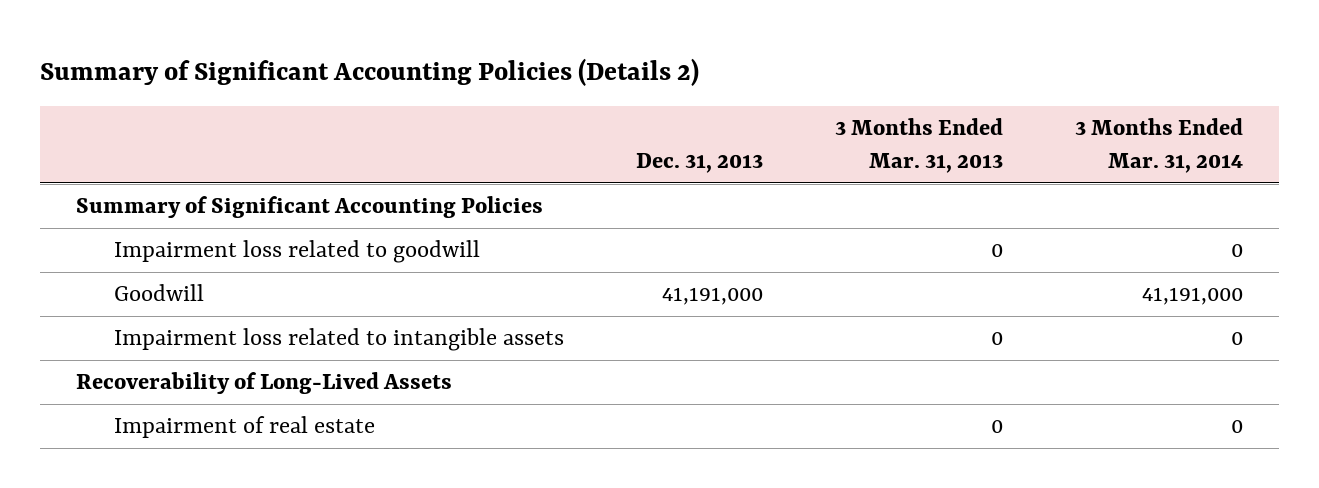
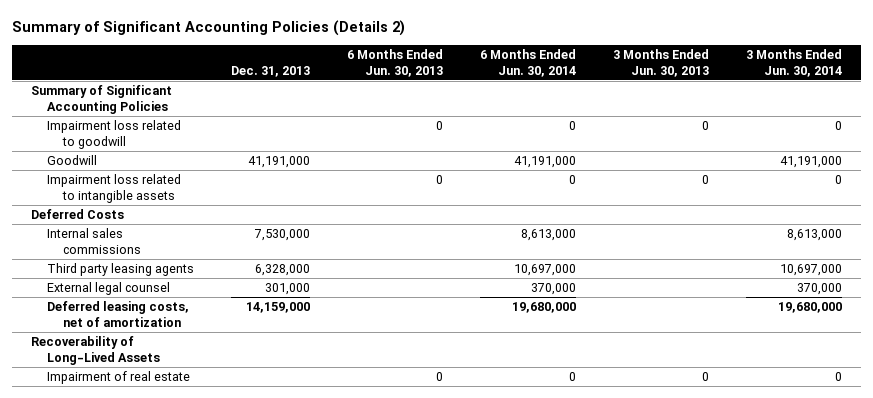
[835,118,1004,174] 3 Months Ended Mar. 31, 2013 -> none
[1074,118,1243,174] 3 Months Ended Mar. 31, 2014 -> none
none -> [347,48,444,77] 6 Months Ended Jun. 30, 2013
none -> [480,48,577,77] 6 Months Ended Jun. 30, 2014
none -> [613,48,710,77] 3 Months Ended Jun. 30, 2013
none -> [746,48,843,77] 3 Months Ended Jun. 30, 2014
none -> [30,209,124,220] Deferred Costs
none -> [47,228,142,255] Internal sales commissions
none -> [47,263,195,277] Third party leasing agents
none -> [47,282,171,296] External legal counsel
none -> [47,301,190,328] Deferred leasing costs, net of amortization

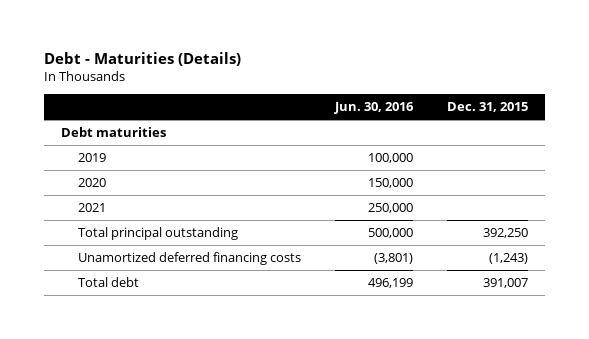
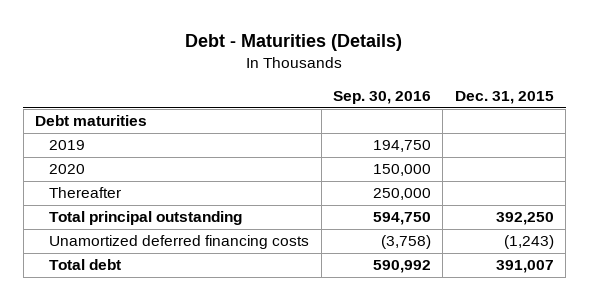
[333,102,414,115] Jun. 30, 2016 -> none
none -> [332,91,431,105] Sep. 30, 2016
[77,203,106,213] 2021 -> [49,187,122,199] Thereafter

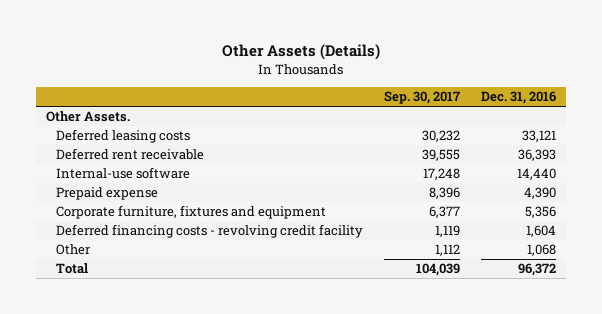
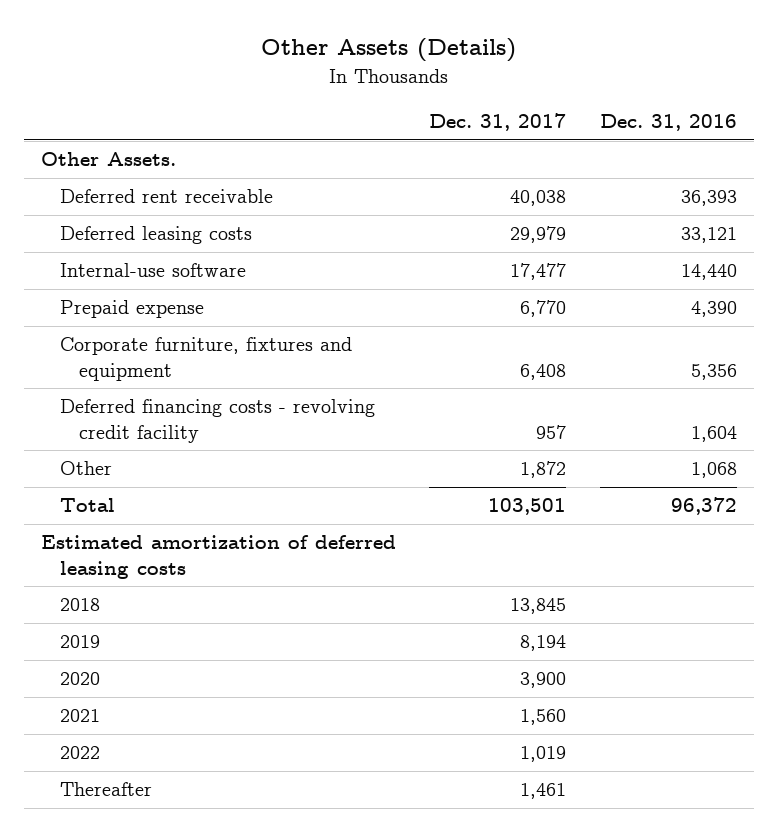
[383,91,460,105] Sep. 30, 2017 -> none
none -> [429,113,567,132] Dec. 31, 2017
[55,129,190,144] Deferred leasing costs -> [59,226,252,245] Deferred leasing costs
none -> [40,535,396,579] Estimated amortization of deferred leasing costs
none -> [59,598,100,612] 2018
none -> [59,635,100,649] 2019
none -> [59,672,100,686] 2020
none -> [59,709,100,723] 2021
none -> [59,746,100,760] 2022
none -> [59,782,152,797] Thereafter

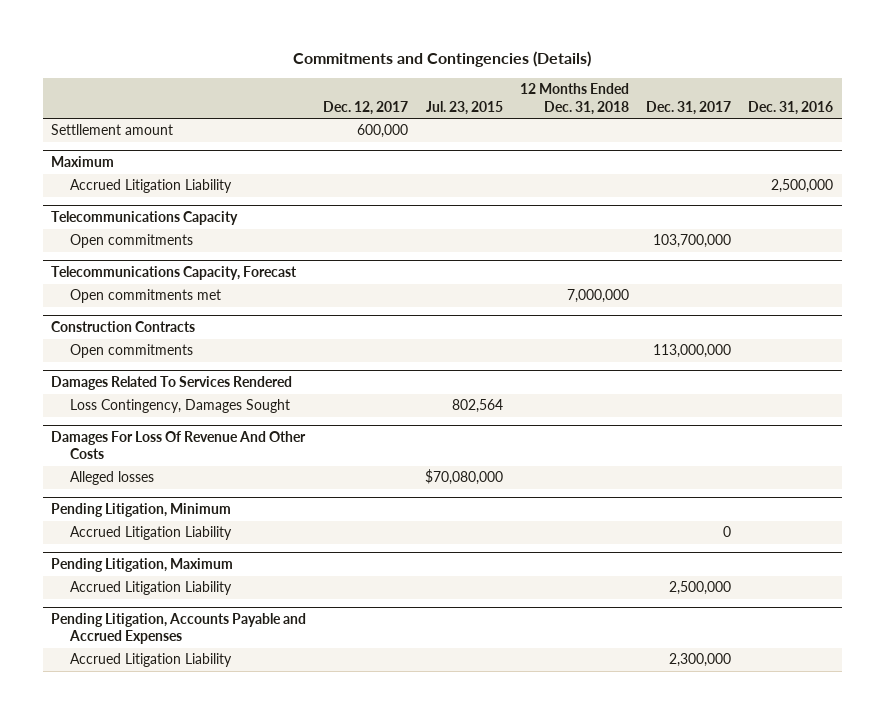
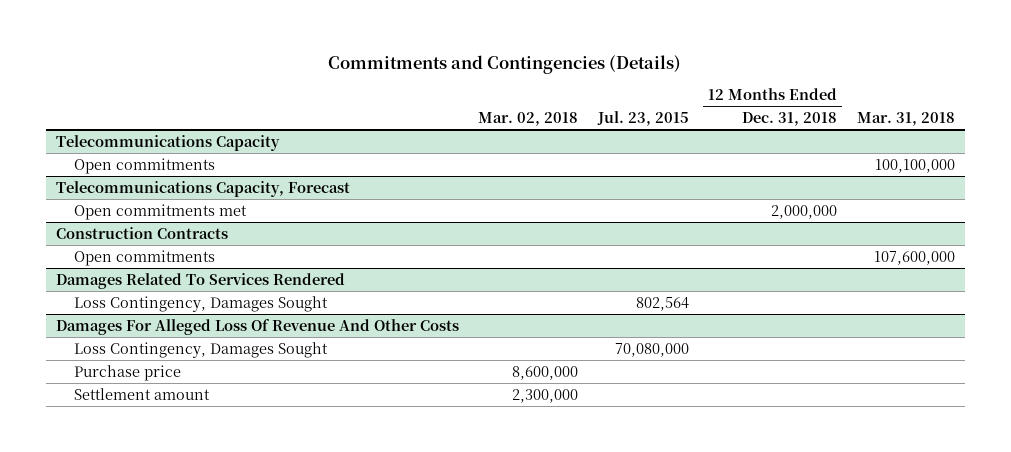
[323,100,409,115] Dec. 12, 2017 -> none
[646,100,732,115] Dec. 31, 2017 -> none
[748,100,834,115] Dec. 31, 2016 -> none
none -> [478,112,579,127] Mar. 02, 2018
none -> [856,112,955,127] Mar. 31, 2018
[51,124,174,136] Settllement amount -> none
[51,156,115,168] Maximum -> none
[69,179,232,194] Accrued Litigation Liability -> none
[567,289,630,304] 7,000,000 -> [771,204,838,219] 2,000,000
[69,471,154,486] Alleged losses -> none
[51,503,232,518] Pending Litigation, Minimum -> none
[69,526,232,541] Accrued Litigation Liability -> none
[51,558,234,573] Pending Litigation, Maximum -> none
[69,581,232,596] Accrued Litigation Liability -> none
[51,613,307,645] Pending Litigation, Accounts Payable and Accrued Expenses -> none
[69,653,232,668] Accrued Litigation Liability -> none
[51,431,307,460] Damages For Loss Of Revenue And Other Costs -> [55,318,459,335] Damages For Alleged Loss Of Revenue And Other Costs
none -> [74,341,329,358] Loss Contingency, Damages Sought
none -> [74,364,182,381] Purchase price
none -> [74,387,211,400] Settlement amount

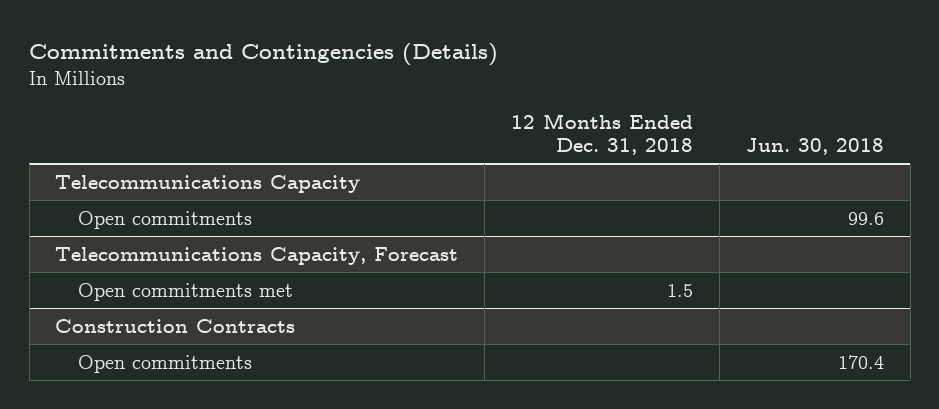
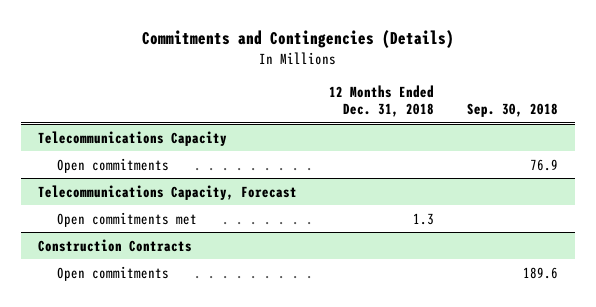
[745,137,884,155] Jun. 30, 2018 -> none
none -> [467,103,559,118] Sep. 30, 2018
[667,283,694,297] 1.5 -> [413,212,435,225] 1.3

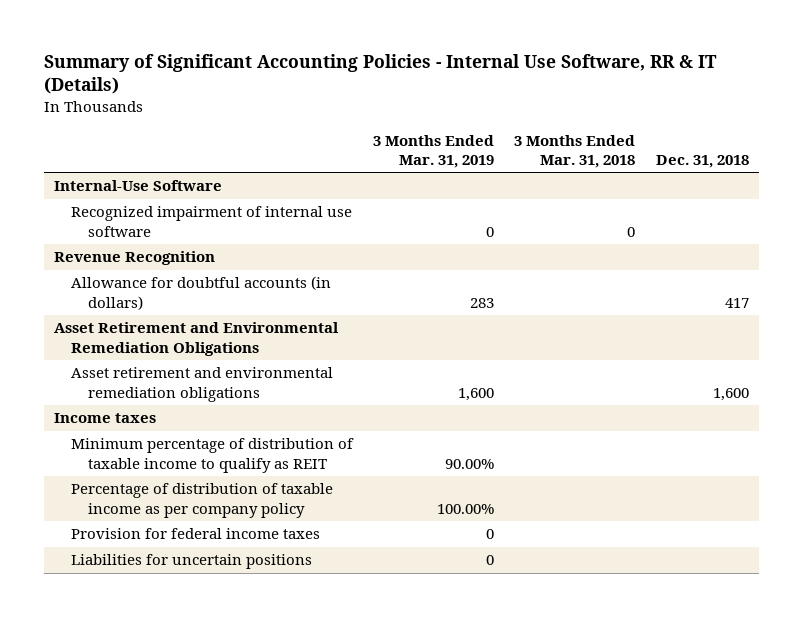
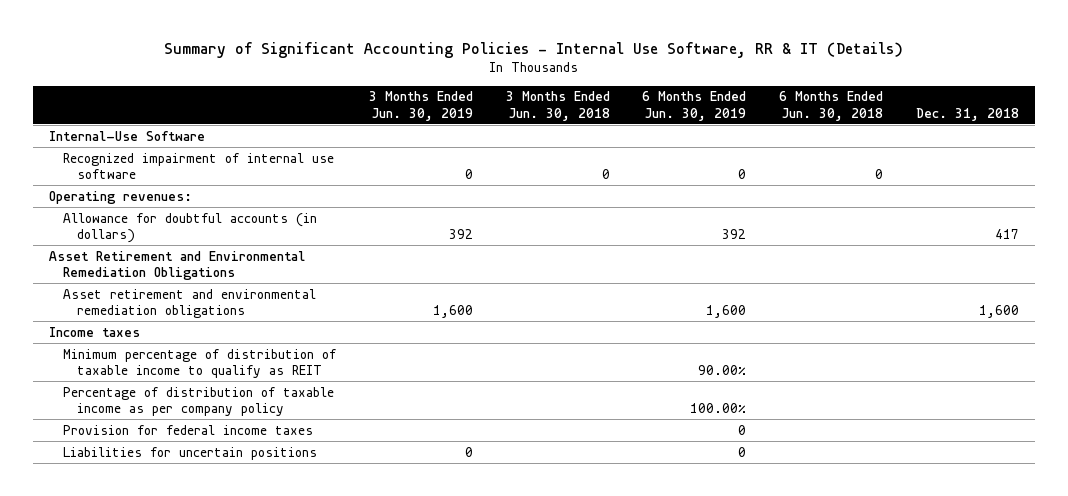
[373,134,495,168] 3 Months Ended Mar. 31, 2019 -> none
[514,134,636,168] 3 Months Ended Mar. 31, 2018 -> none
none -> [368,91,473,121] 3 Months Ended Jun. 30, 2019
none -> [505,91,610,121] 3 Months Ended Jun. 30, 2018
none -> [642,91,747,121] 6 Months Ended Jun. 30, 2019
none -> [779,91,884,121] 6 Months Ended Jun. 30, 2018
[54,251,216,266] Revenue Recognition -> [49,190,193,204] Operating revenues:

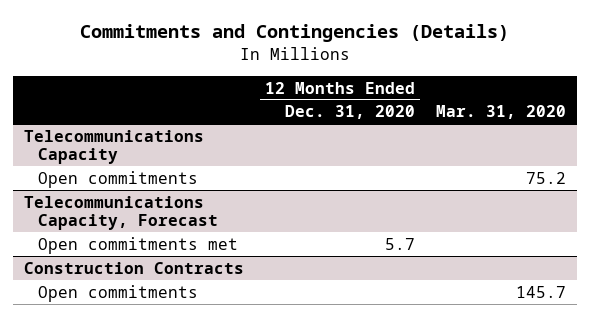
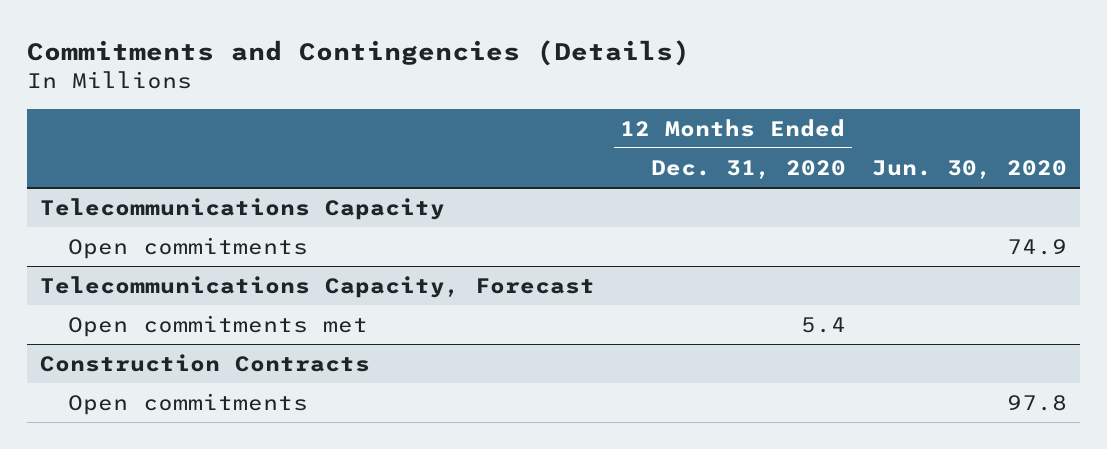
[436,105,567,120] Mar. 31, 2020 -> none
none -> [871,159,1067,179] Jun. 30, 2020
[384,237,415,250] 5.7 -> [800,316,846,333] 5.4

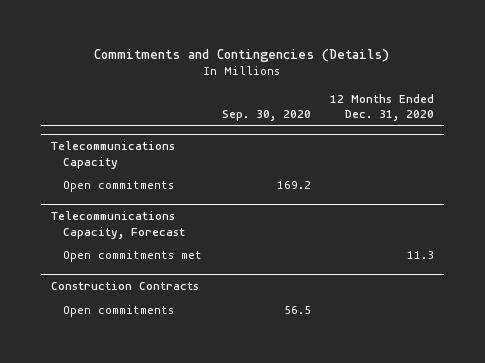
[871,159,1067,179] Jun. 30, 2020 -> none
none -> [221,110,311,122] Sep. 30, 2020
[800,316,846,333] 5.4 -> [406,250,434,259] 11.3

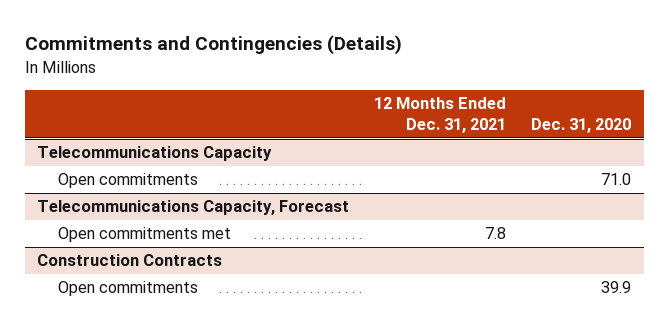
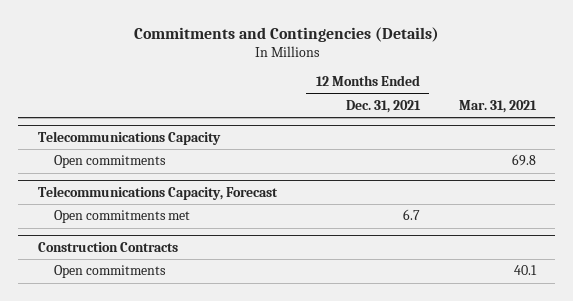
[531,118,632,134] Dec. 31, 2020 -> none
none -> [458,99,537,113] Mar. 31, 2021
[485,227,507,240] 7.8 -> [402,209,420,221] 6.7

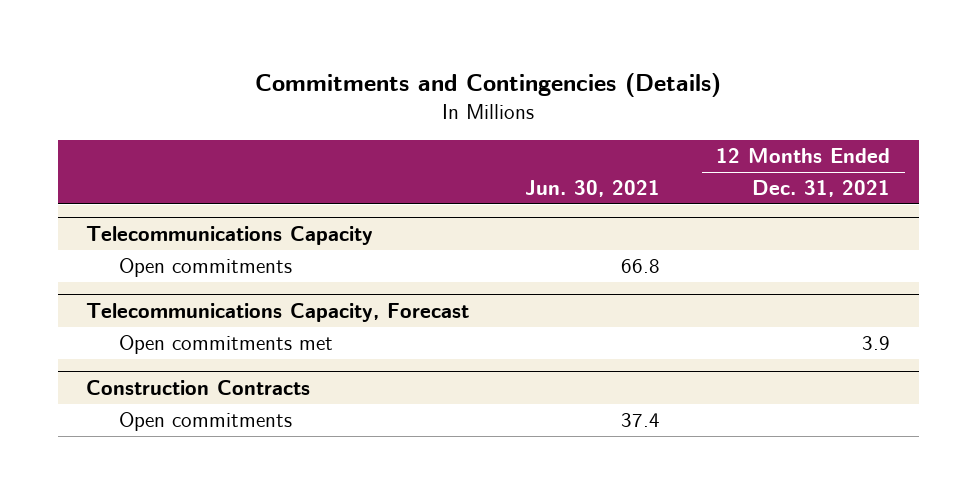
[458,99,537,113] Mar. 31, 2021 -> none
none -> [525,180,661,198] Jun. 30, 2021
[402,209,420,221] 6.7 -> [862,336,891,351] 3.9

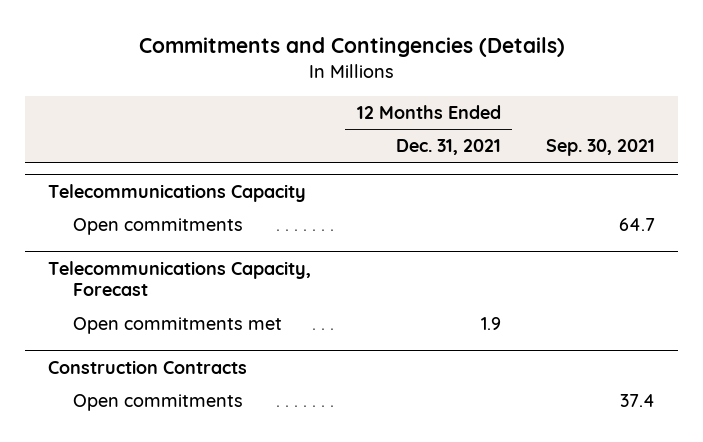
[525,180,661,198] Jun. 30, 2021 -> none
none -> [546,139,656,157] Sep. 30, 2021
[862,336,891,351] 3.9 -> [480,317,501,331] 1.9

